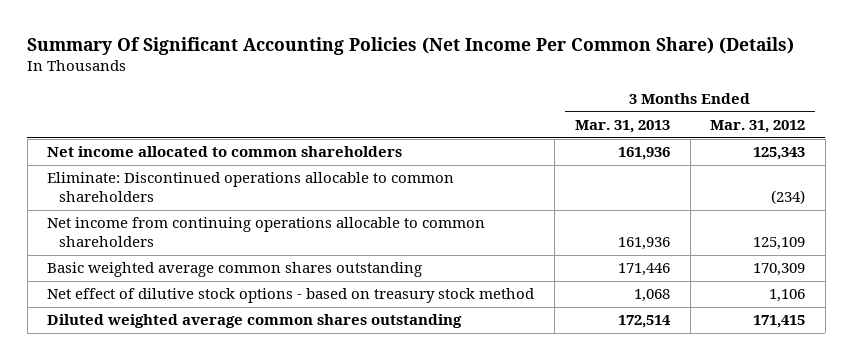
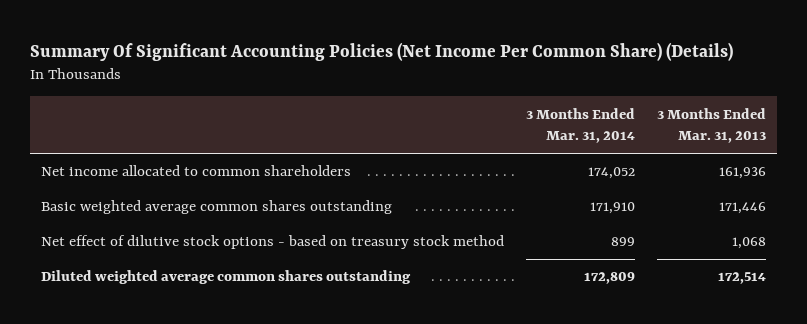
[710,120,806,134] Mar. 31, 2012 -> none
none -> [526,107,636,144] 3 Months Ended Mar. 31, 2014
[47,172,455,203] Eliminate: Discontinued operations allocable to common shareholders -> none
[47,217,486,248] Net income from continuing operations allocable to common shareholders -> none

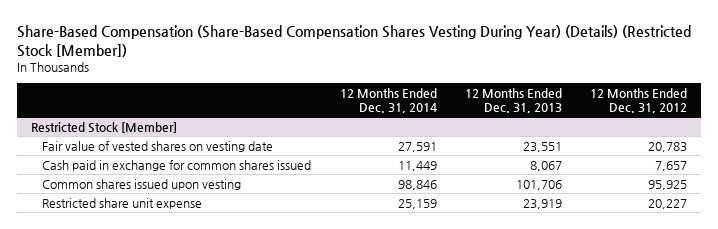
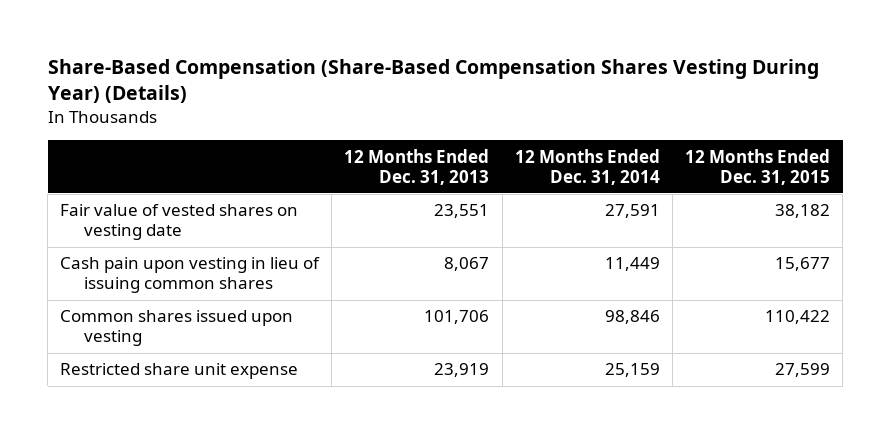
[16,24,691,57] Share-Based Compensation (Share-Based Compensation Shares Vesting During Year) (Details) (Restricted Stock [Member]) -> [47,58,819,104] Share-Based Compensation (Share-Based Compensation Shares Vesting During Year) (Details)
[590,87,688,114] 12 Months Ended Dec. 31, 2012 -> none
none -> [684,148,830,185] 12 Months Ended Dec. 31, 2015
[30,121,177,133] Restricted Stock [Member] -> none
[42,159,312,171] Cash paid in exchange for common shares issued -> [60,257,321,294] Cash pain upon vesting in lieu of issuing common shares

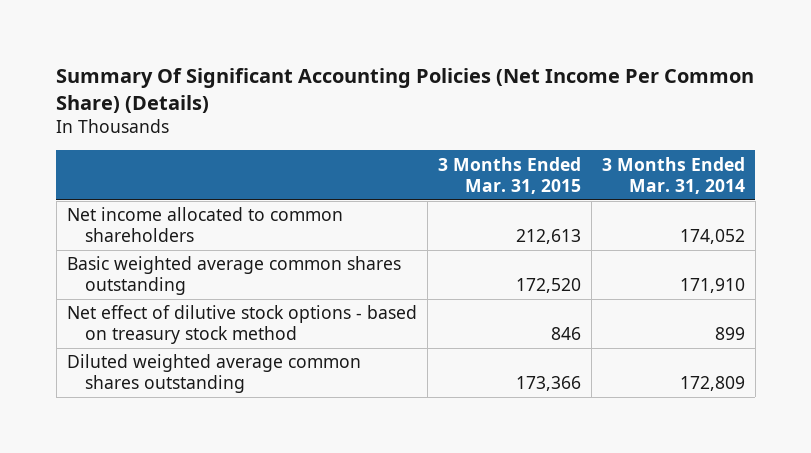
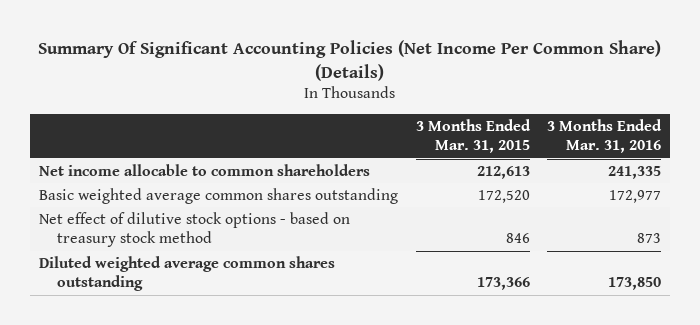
[601,156,745,194] 3 Months Ended Mar. 31, 2014 -> none
none -> [547,118,663,154] 3 Months Ended Mar. 31, 2016
[66,207,343,243] Net income allocated to common shareholders -> [38,163,370,176] Net income allocable to common shareholders

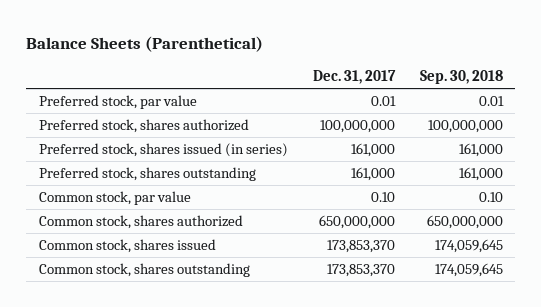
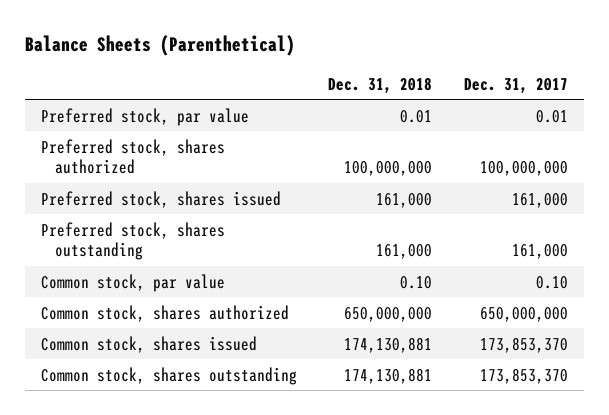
[419,70,503,85] Sep. 30, 2018 -> none
none -> [328,76,433,94] Dec. 31, 2018
[38,143,288,158] Preferred stock, shares issued (in series) -> [40,190,281,208] Preferred stock, shares issued

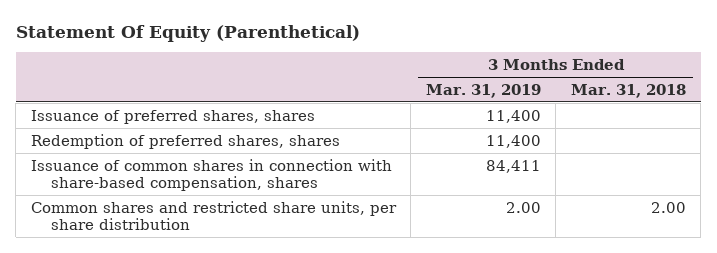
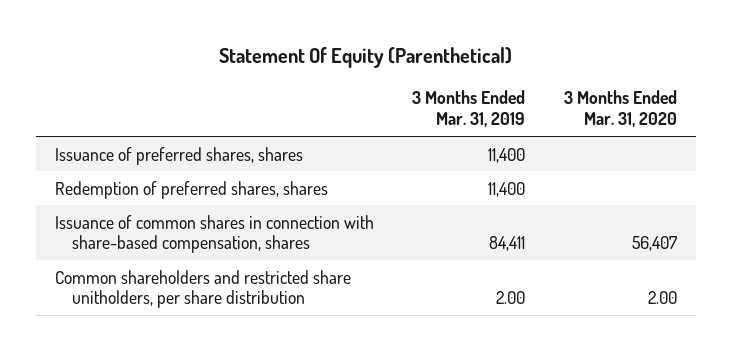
[570,83,686,98] Mar. 31, 2018 -> none
none -> [563,90,677,128] 3 Months Ended Mar. 31, 2020
[30,200,397,231] Common shares and restricted share units, per share distribution -> [55,269,352,309] Common shareholders and restricted share unitholders, per share distribution

